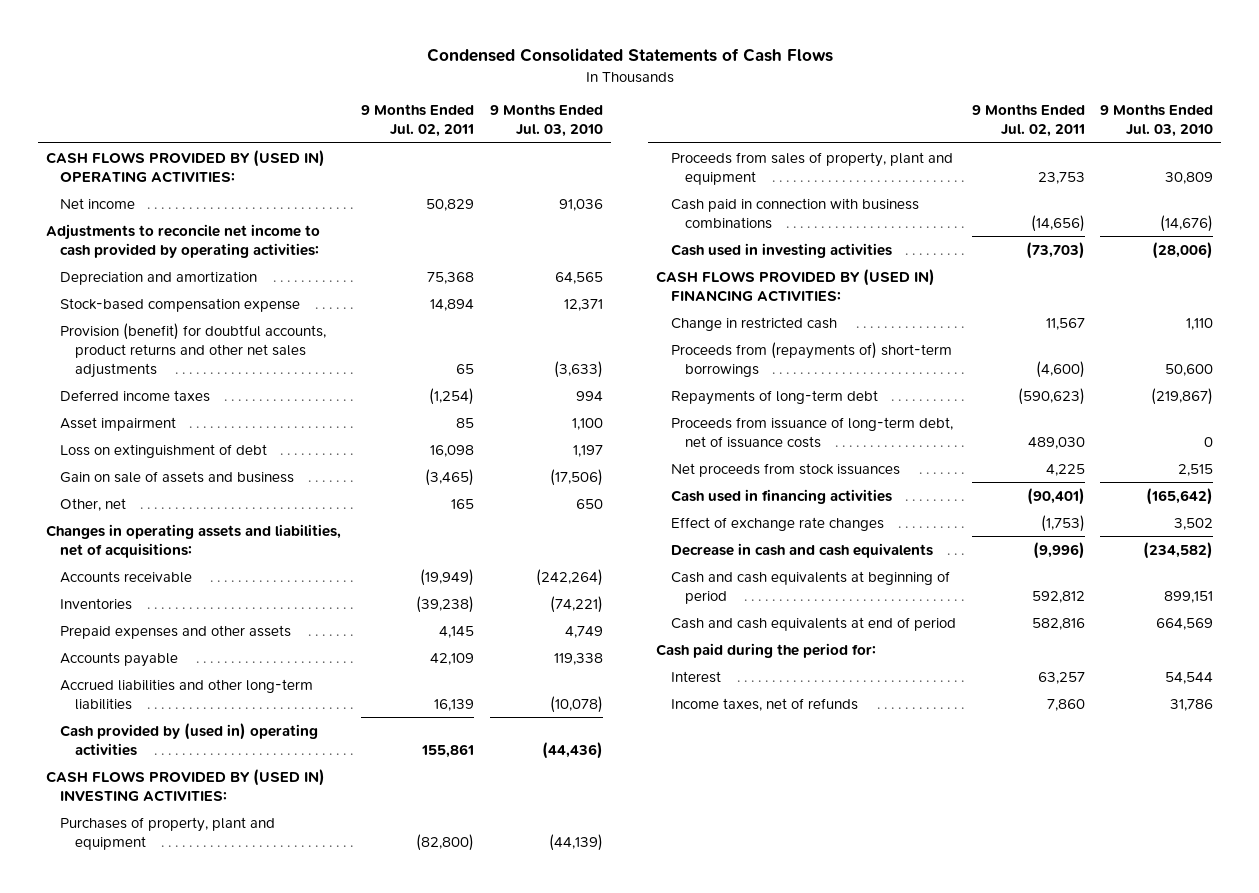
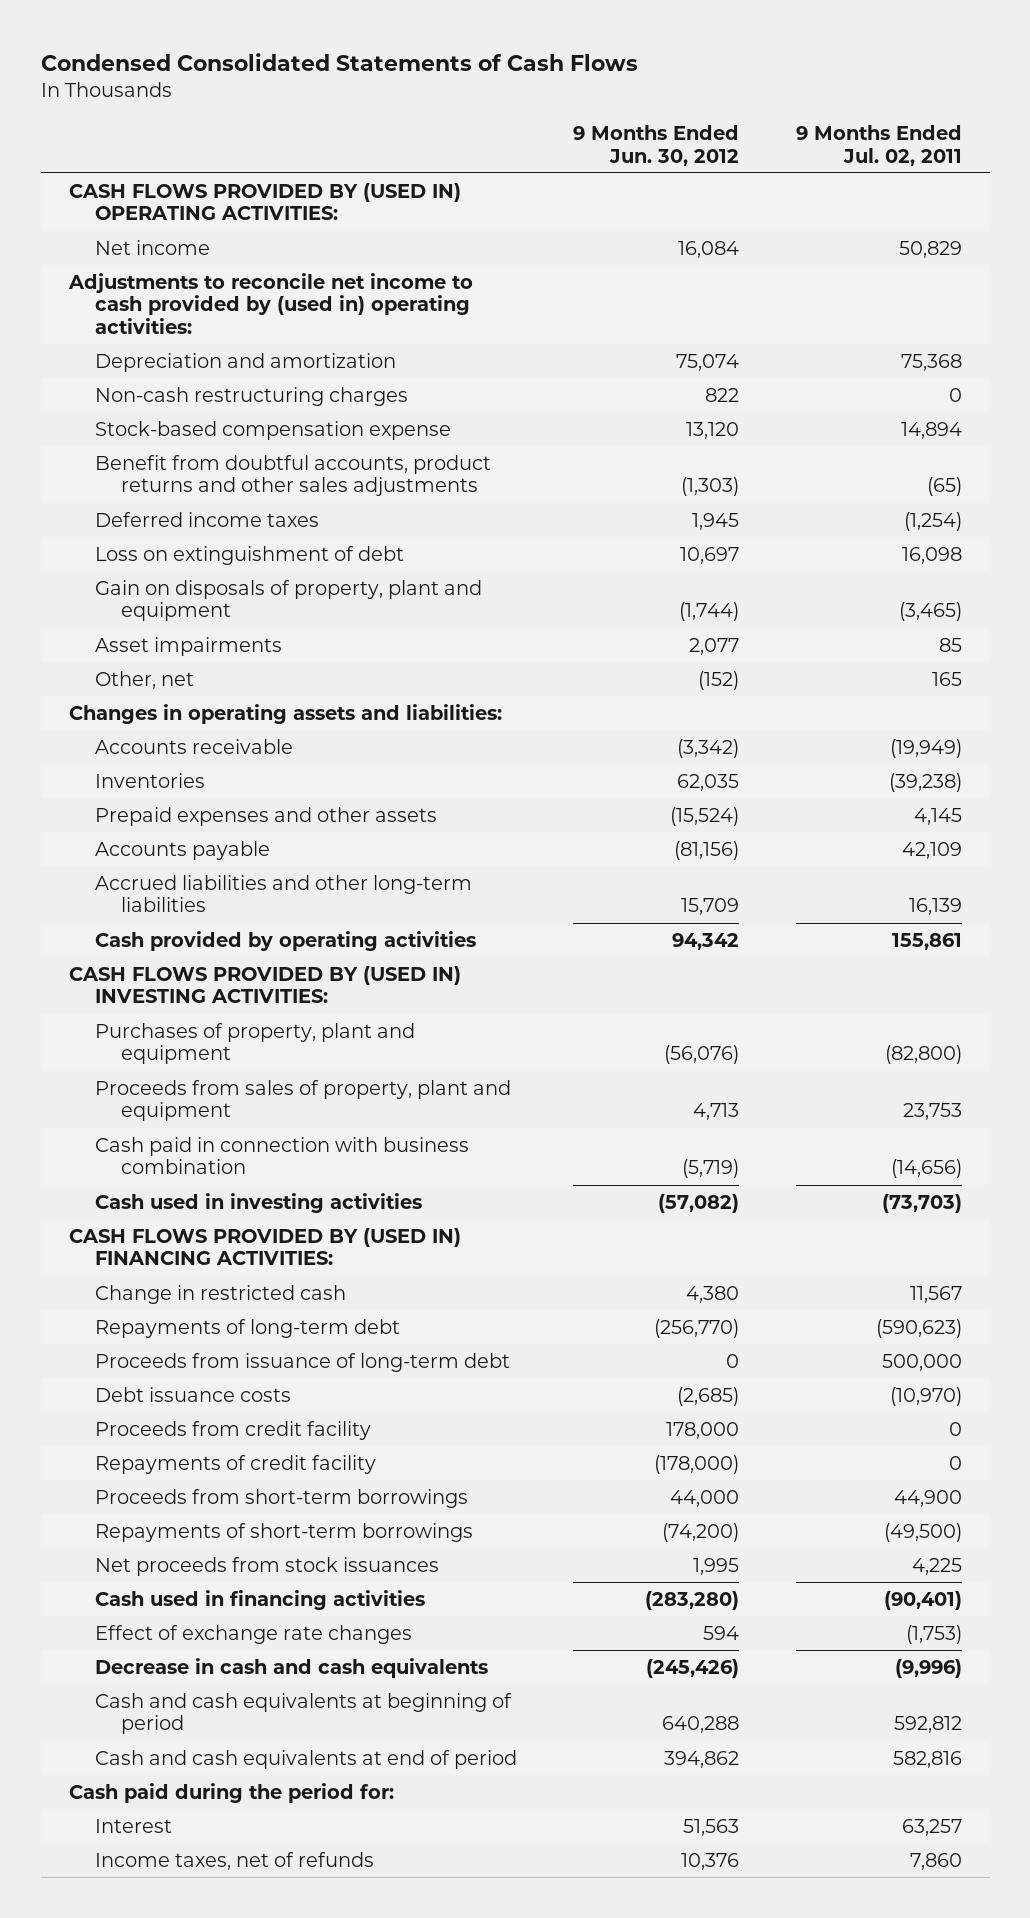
[490,104,604,138] 9 Months Ended Jul. 03, 2010 -> none
none -> [573,124,740,166] 9 Months Ended Jun. 30, 2012
[46,223,321,258] Adjustments to reconcile net income to cash provided by operating activities: -> [67,272,473,335] Adjustments to reconcile net income to cash provided by (used in) operating activities:
none -> [95,386,409,406] Non-cash restructuring charges
[60,322,327,378] Provision (benefit) for doubtful accounts, product returns and other net sales adjustments -> [95,454,492,497] Benefit from doubtful accounts, product returns and other sales adjustments
[456,363,475,374] 65 -> [926,477,962,497] (65)
[60,416,177,431] Asset impairment -> none
[60,470,295,483] Gain on sale of assets and business -> [95,579,483,622] Gain on disposals of property, plant and equipment
none -> [95,636,283,656] Asset impairments
[46,523,342,558] Changes in operating assets and liabilities, net of acquisitions: -> [68,703,502,724] Changes in operating assets and liabilities:
[60,722,319,756] Cash provided by (used in) operating activities -> [95,930,477,951] Cash provided by operating activities
[670,197,919,229] Cash paid in connection with business combinations -> [95,1136,470,1175] Cash paid in connection with business combination
[670,341,952,377] Proceeds from (repayments of) short-term borrowings -> none
[670,416,953,448] Proceeds from issuance of long-term debt, net of issuance costs -> [95,1352,511,1372] Proceeds from issuance of long-term debt
[1027,436,1085,449] 489,030 -> [881,1353,962,1371] 500,000
none -> [95,1386,292,1402] Debt issuance costs
none -> [95,1420,372,1440] Proceeds from credit facility
none -> [95,1454,377,1474] Repayments of credit facility
none -> [95,1488,469,1508] Proceeds from short-term borrowings
none -> [95,1522,474,1542] Repayments of short-term borrowings

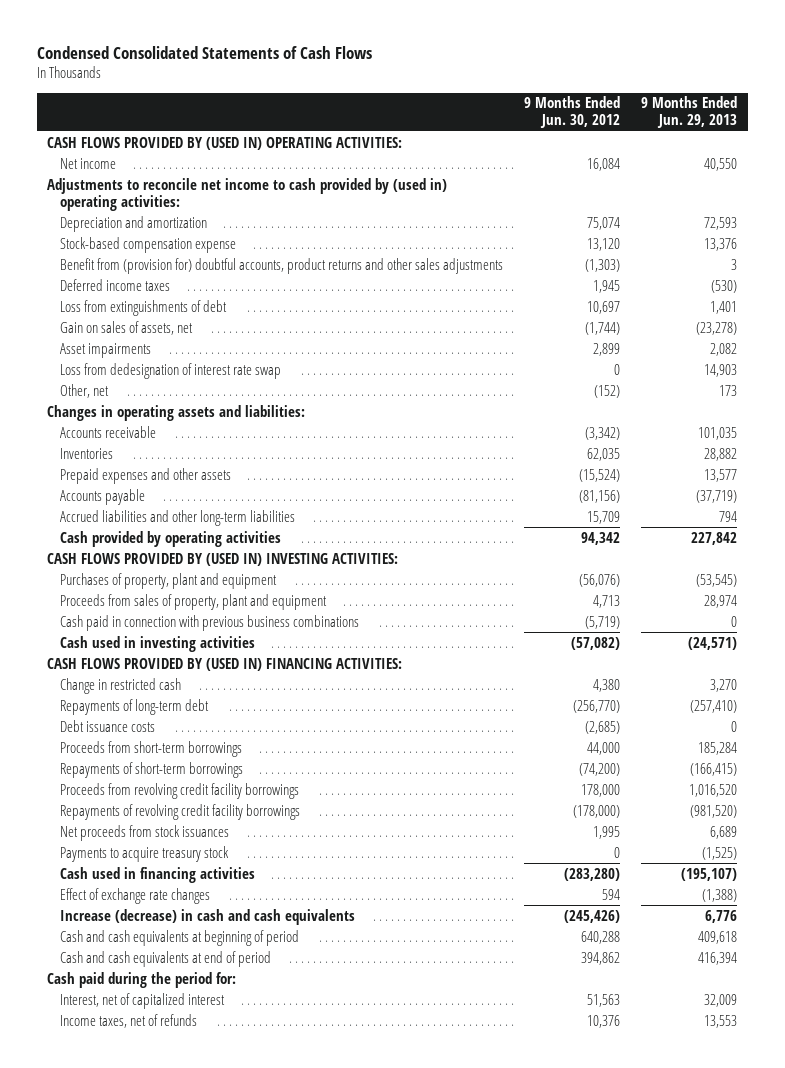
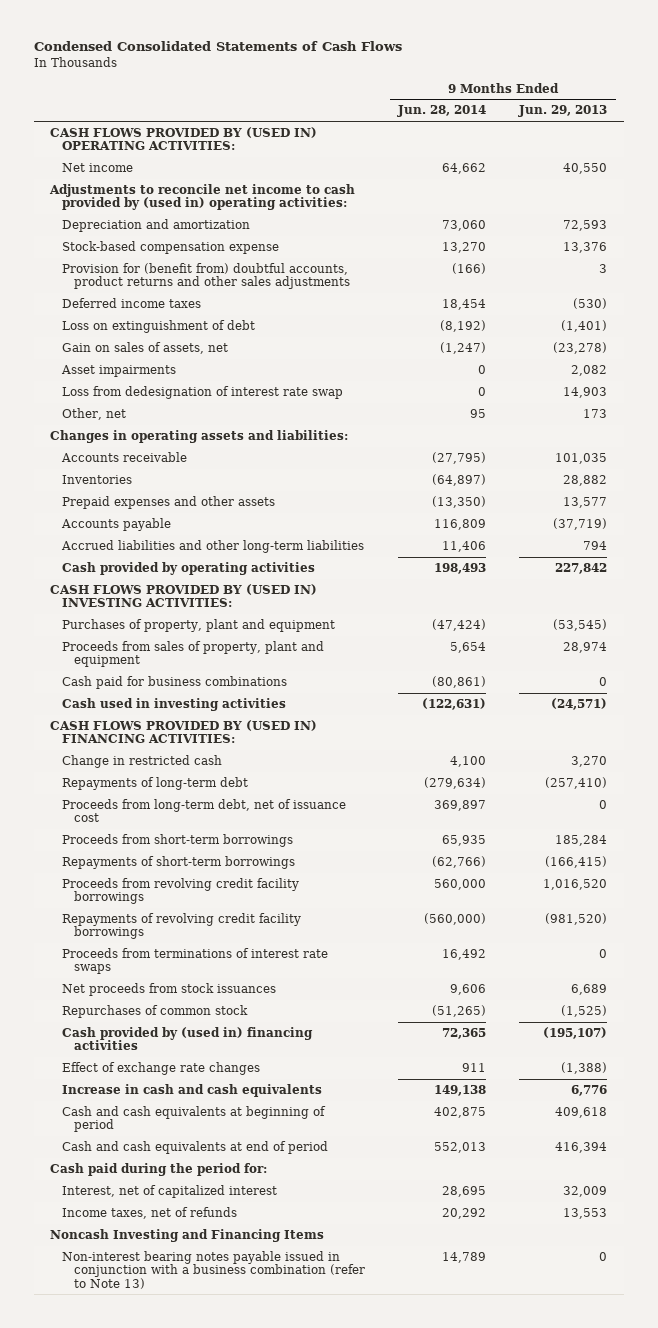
[524,96,621,129] 9 Months Ended Jun. 30, 2012 -> none
none -> [397,105,487,118] Jun. 28, 2014
[60,257,504,274] Benefit from (provision for) doubtful accounts, product returns and other sales adjustments -> [62,262,351,290] Provision for (benefit from) doubtful accounts, product returns and other sales adjustments
[60,299,228,316] Loss from extinguishments of debt -> [62,319,256,333] Loss on extinguishment of debt
[710,300,738,314] 1,401 -> [561,319,608,332] (1,401)
[60,614,360,631] Cash paid in connection with previous business combinations -> none
none -> [62,675,288,689] Cash paid for business combinations
[60,719,156,732] Debt issuance costs -> none
none -> [62,798,347,823] Proceeds from long-term debt, net of issuance cost
none -> [62,947,329,975] Proceeds from terminations of interest rate swaps
[60,845,230,862] Payments to acquire treasury stock -> [62,1004,249,1018] Repurchases of common stock
[60,866,256,883] Cash used in financing activities -> [62,1026,314,1051] Cash provided by (used in) financing activities
[60,908,356,925] Increase (decrease) in cash and cash equivalents -> [62,1083,323,1097] Increase in cash and cash equivalents
none -> [50,1228,325,1242] Noncash Investing and Financing Items
none -> [62,1250,366,1289] Non-interest bearing notes payable issued in conjunction with a business combination (refer to Note 13)

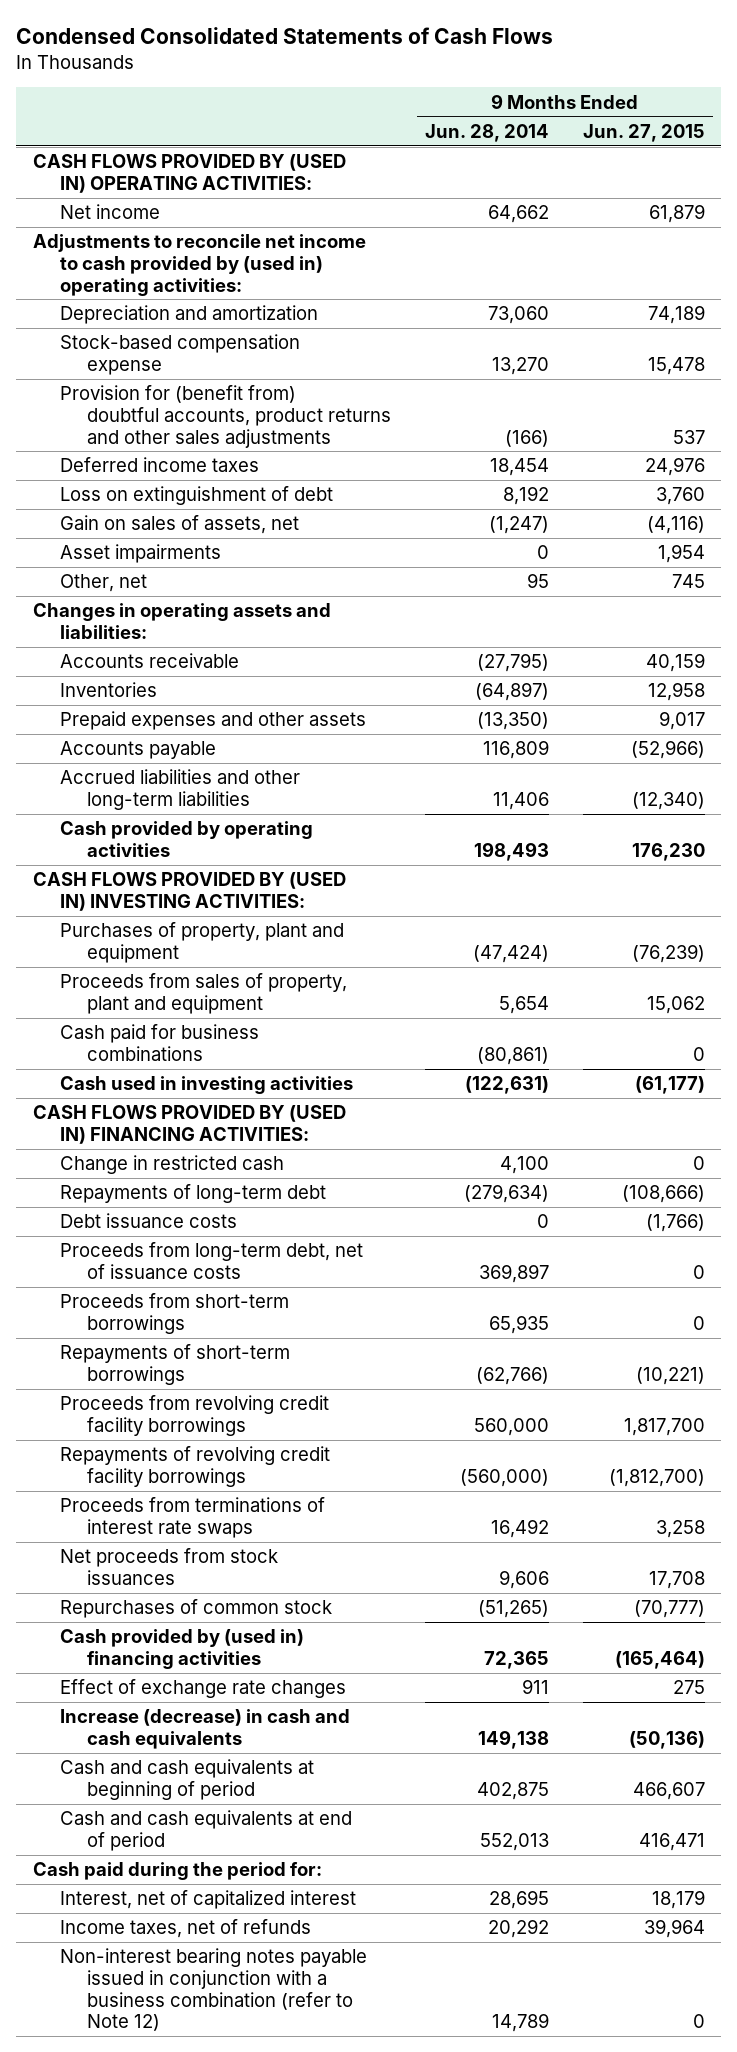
[518,105,608,118] Jun. 29, 2013 -> none
none -> [582,123,705,142] Jun. 27, 2015
[440,319,487,332] (8,192) -> [503,486,550,506] 8,192
[62,385,344,399] Loss from dedesignation of interest rate swap -> none
none -> [59,1213,237,1229] Debt issuance costs
[62,798,347,823] Proceeds from long-term debt, net of issuance cost -> [59,1242,363,1279] Proceeds from long-term debt, net of issuance costs
[62,1083,323,1097] Increase in cash and cash equivalents -> [59,1709,350,1749] Increase (decrease) in cash and cash equivalents
[50,1228,325,1242] Noncash Investing and Financing Items -> none
[62,1250,366,1289] Non-interest bearing notes payable issued in conjunction with a business combination (refer to Note 13) -> [59,1948,367,2032] Non-interest bearing notes payable issued in conjunction with a business combination (refer to Note 12)

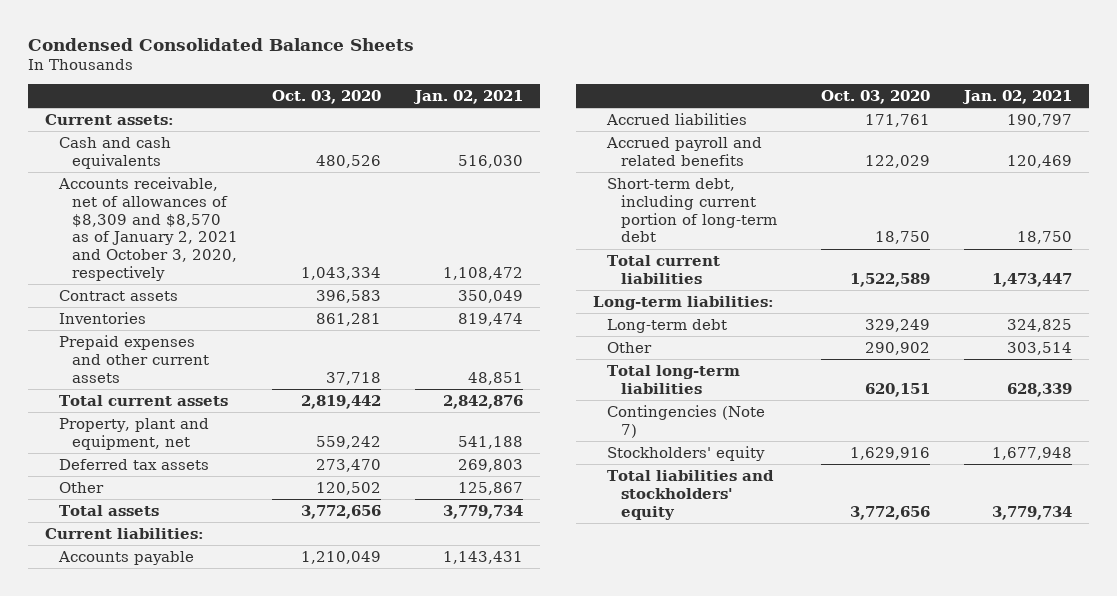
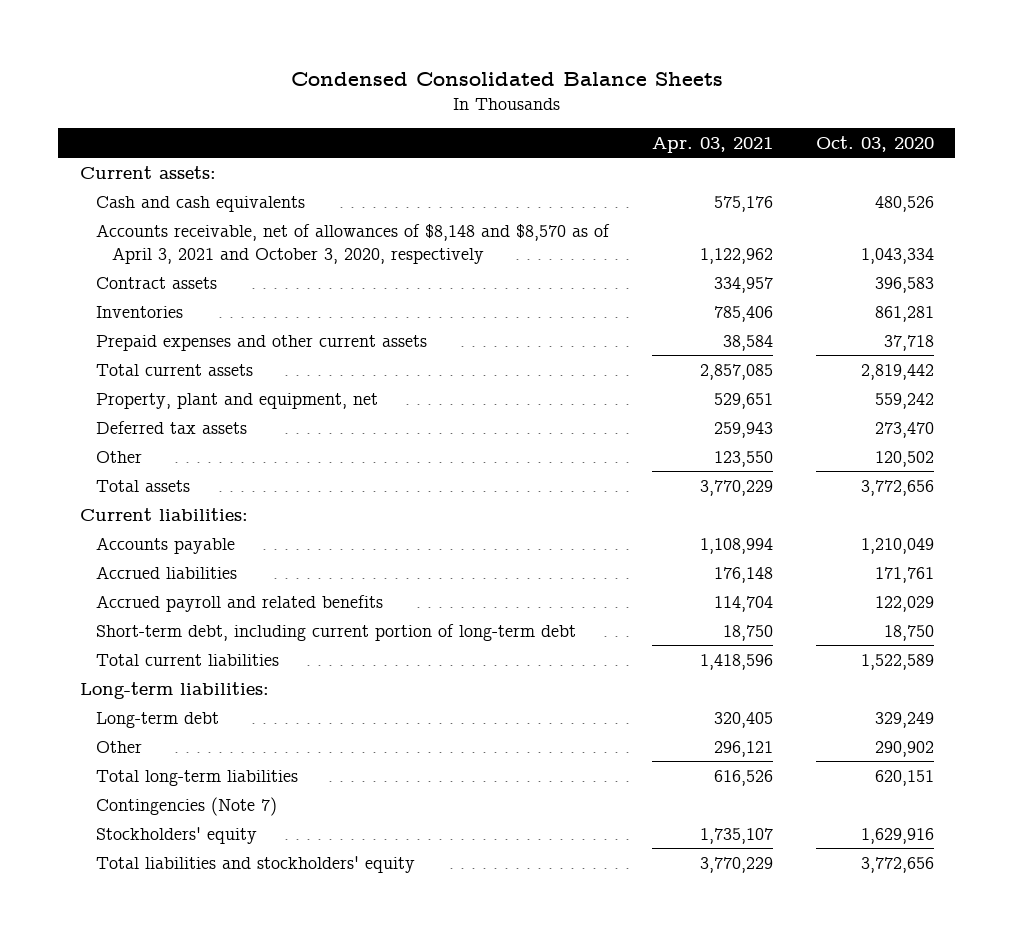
[413,90,524,105] Jan. 02, 2021 -> none
none -> [651,136,773,153] Apr. 03, 2021
[57,176,239,282] Accounts receivable, net of allowances of $8,309 and $8,570 as of January 2, 2021 and October 3, 2020, respectively -> [95,223,610,264] Accounts receivable, net of allowances of $8,148 and $8,570 as of April 3, 2021 and October 3, 2020, respectively

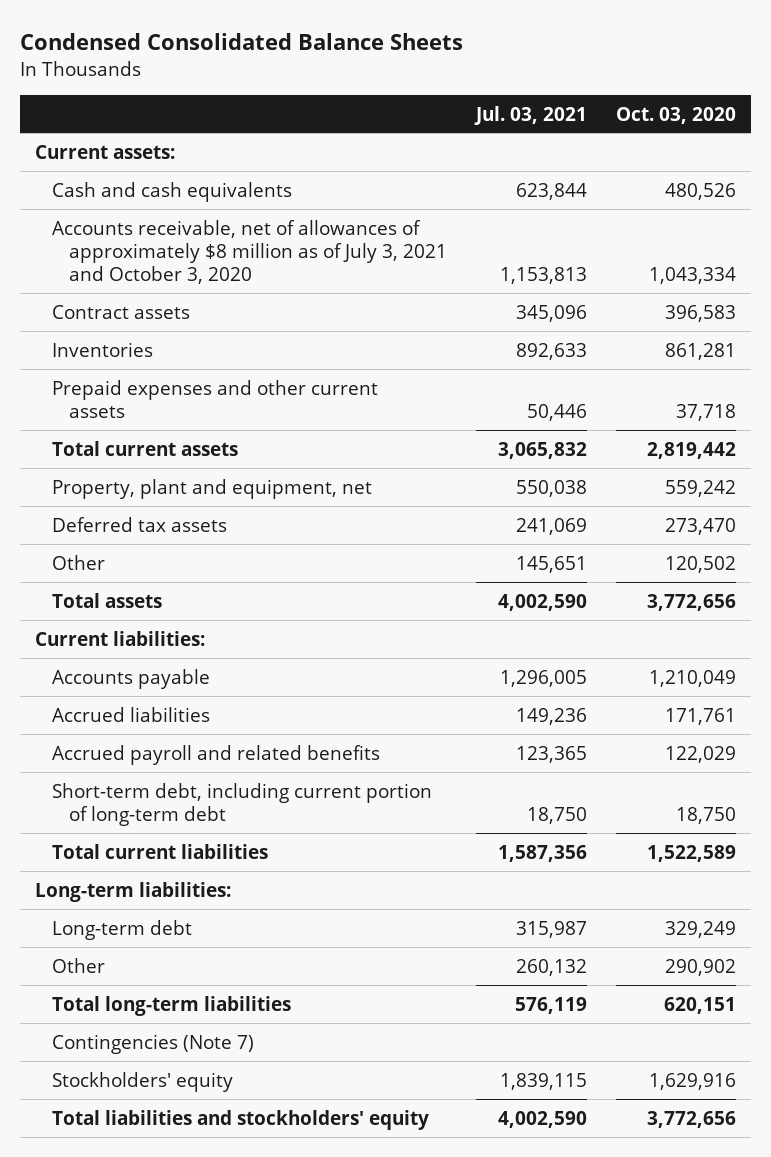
[651,136,773,153] Apr. 03, 2021 -> none
none -> [474,105,588,125] Jul. 03, 2021
[95,223,610,264] Accounts receivable, net of allowances of $8,148 and $8,570 as of April 3, 2021 and October 3, 2020, respectively -> [52,219,448,284] Accounts receivable, net of allowances of approximately $8 million as of July 3, 2021 and October 3, 2020

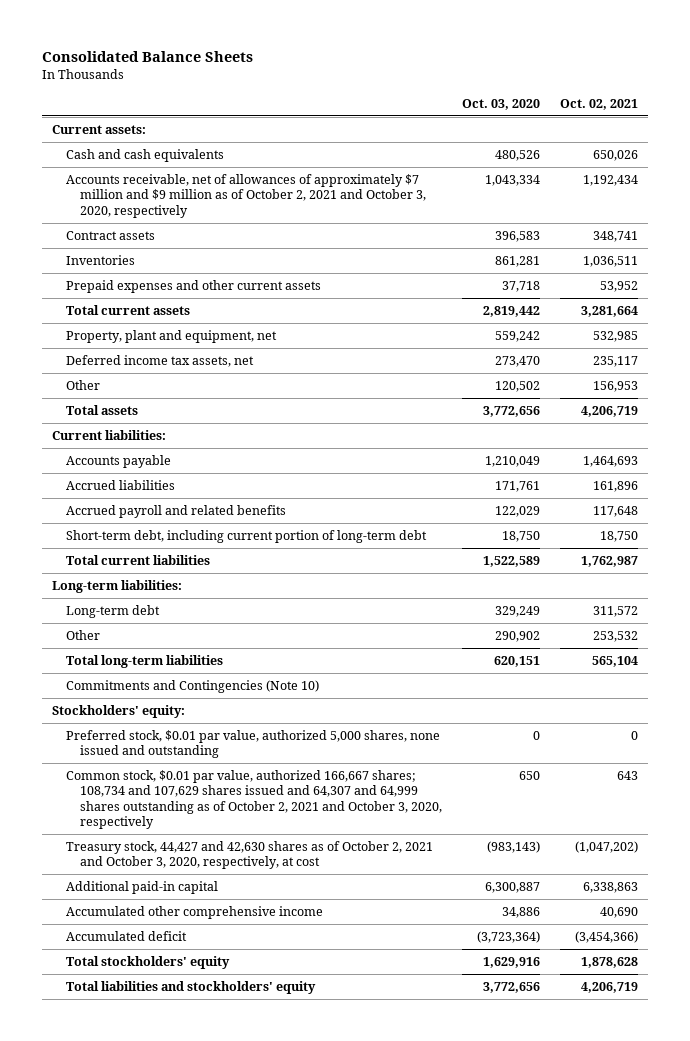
[20,32,464,50] Condensed Consolidated Balance Sheets -> [42,50,254,62] Consolidated Balance Sheets
[474,105,588,125] Jul. 03, 2021 -> none
none -> [560,99,639,111] Oct. 02, 2021
[52,219,448,284] Accounts receivable, net of allowances of approximately $8 million as of July 3, 2021 and October 3, 2020 -> [66,173,426,218] Accounts receivable, net of allowances of approximately $7 million and $9 million as of October 2, 2021 and October 3, 2020, respectively
[52,516,228,532] Deferred tax assets -> [66,354,255,367] Deferred income tax assets, net
[52,1033,255,1054] Contingencies (Note 7) -> [66,679,320,693] Commitments and Contingencies (Note 10)
none -> [52,704,186,718] Stockholders' equity:
none -> [66,729,441,759] Preferred stock, $0.01 par value, authorized 5,000 shares, none issued and outstanding
none -> [66,769,442,830] Common stock, $0.01 par value, authorized 166,667 shares; 108,734 and 107,629 shares issued and 64,307 and 64,999 shares outstanding as of October 2, 2021 and October 3, 2020, respectively
none -> [66,840,434,870] Treasury stock, 44,427 and 42,630 shares as of October 2, 2021 and October 3, 2020, respectively, at cost
none -> [66,880,219,894] Additional paid-in capital
none -> [66,905,324,919] Accumulated other comprehensive income
none -> [66,930,188,941] Accumulated deficit
[52,1071,234,1092] Stockholders' equity -> [66,955,231,969] Total stockholders' equity

